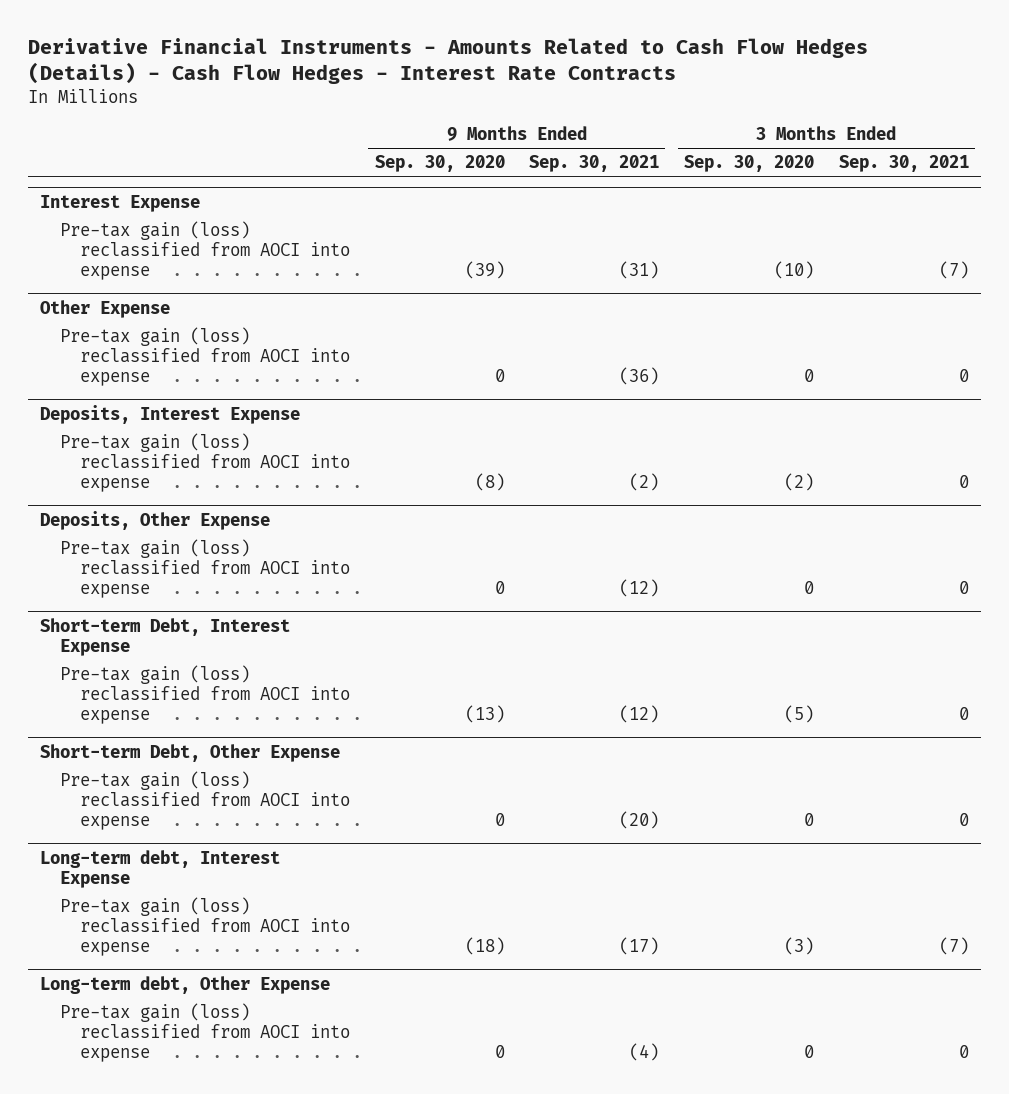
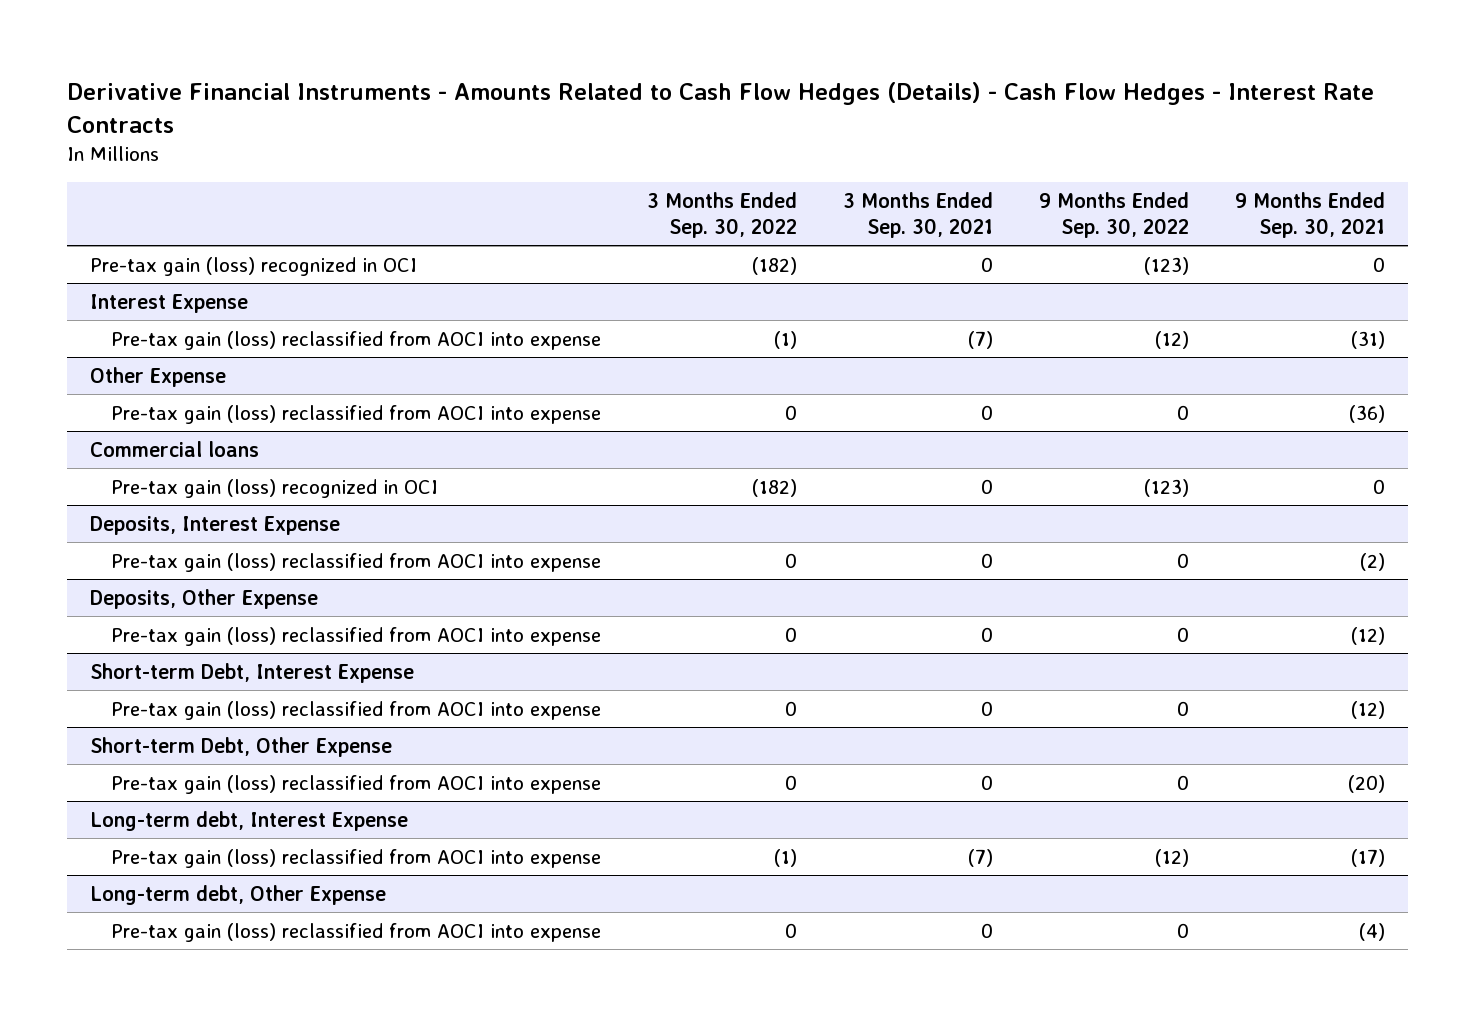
[374,155,505,173] Sep. 30, 2020 -> none
[684,155,815,173] Sep. 30, 2020 -> none
none -> [647,192,798,238] 3 Months Ended Sep. 30, 2022
none -> [1039,192,1190,238] 9 Months Ended Sep. 30, 2022
none -> [89,256,417,276] Pre-tax gain (loss) recognized in OCI
none -> [89,440,259,457] Commercial loans
none -> [111,478,439,498] Pre-tax gain (loss) recognized in OCI

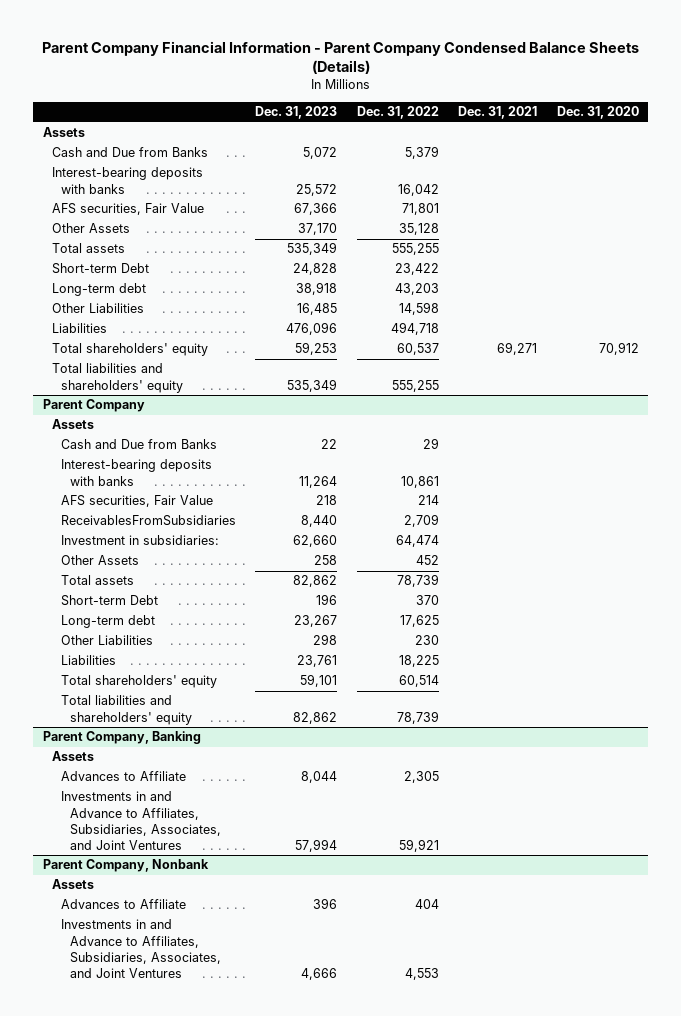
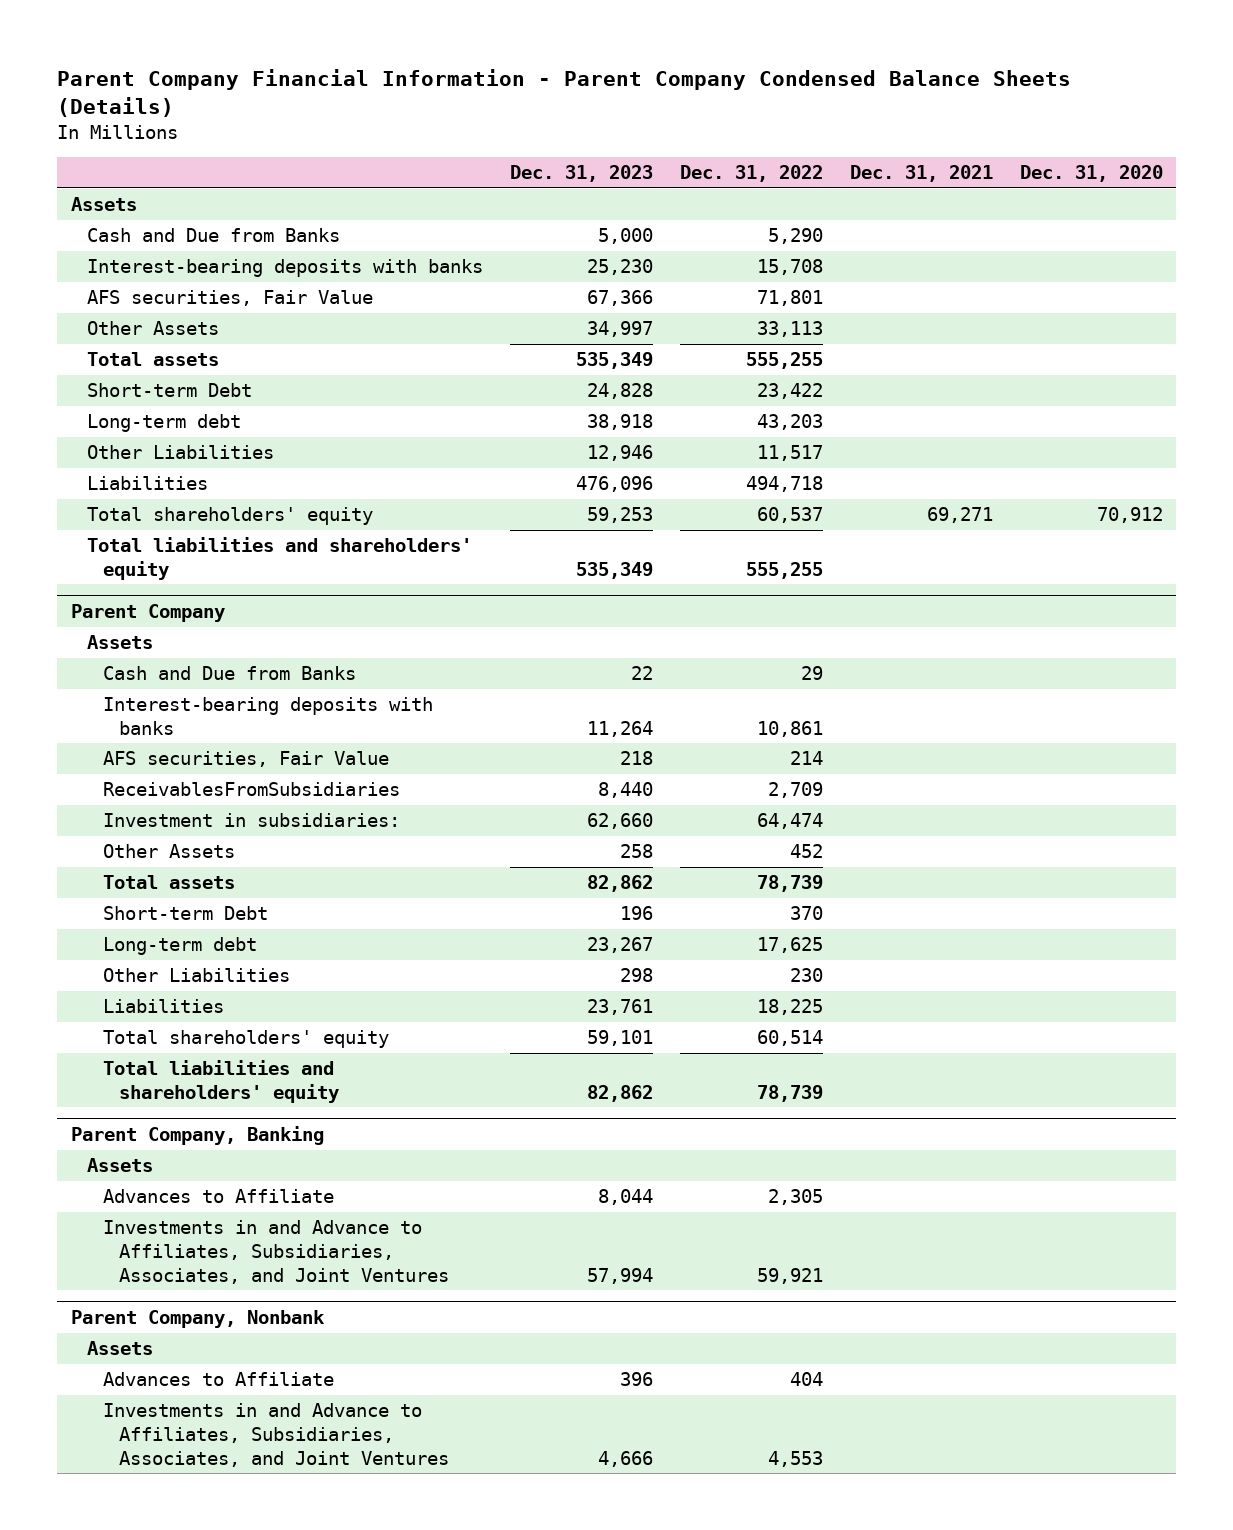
[303,147,338,160] 5,072 -> [597,228,653,245] 5,000
[404,146,439,160] 5,379 -> [767,228,823,245] 5,290
[296,183,338,196] 25,572 -> [586,259,653,276] 25,230
[397,183,439,196] 16,042 -> [756,259,823,276] 15,708
[298,223,338,236] 37,170 -> [586,321,653,338] 34,997
[398,223,439,236] 35,128 -> [756,321,823,338] 33,113
[297,303,338,316] 16,485 -> [586,445,653,462] 12,946
[398,302,439,316] 14,598 -> [756,445,823,462] 11,517

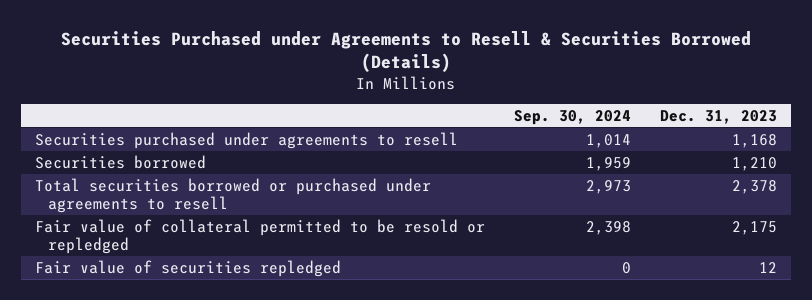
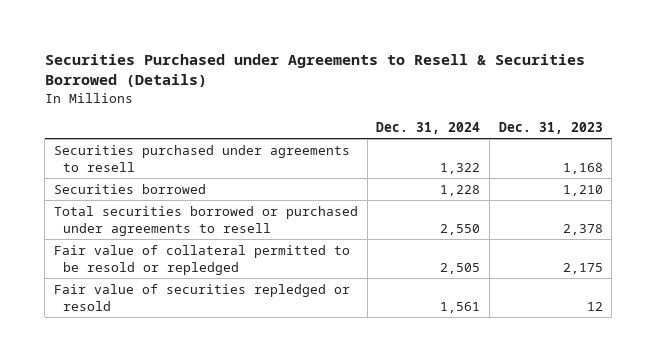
[513,109,631,125] Sep. 30, 2024 -> none
none -> [376,121,481,134] Dec. 31, 2024
[35,259,342,277] Fair value of securities repledged -> [54,283,351,311] Fair value of securities repledged or resold

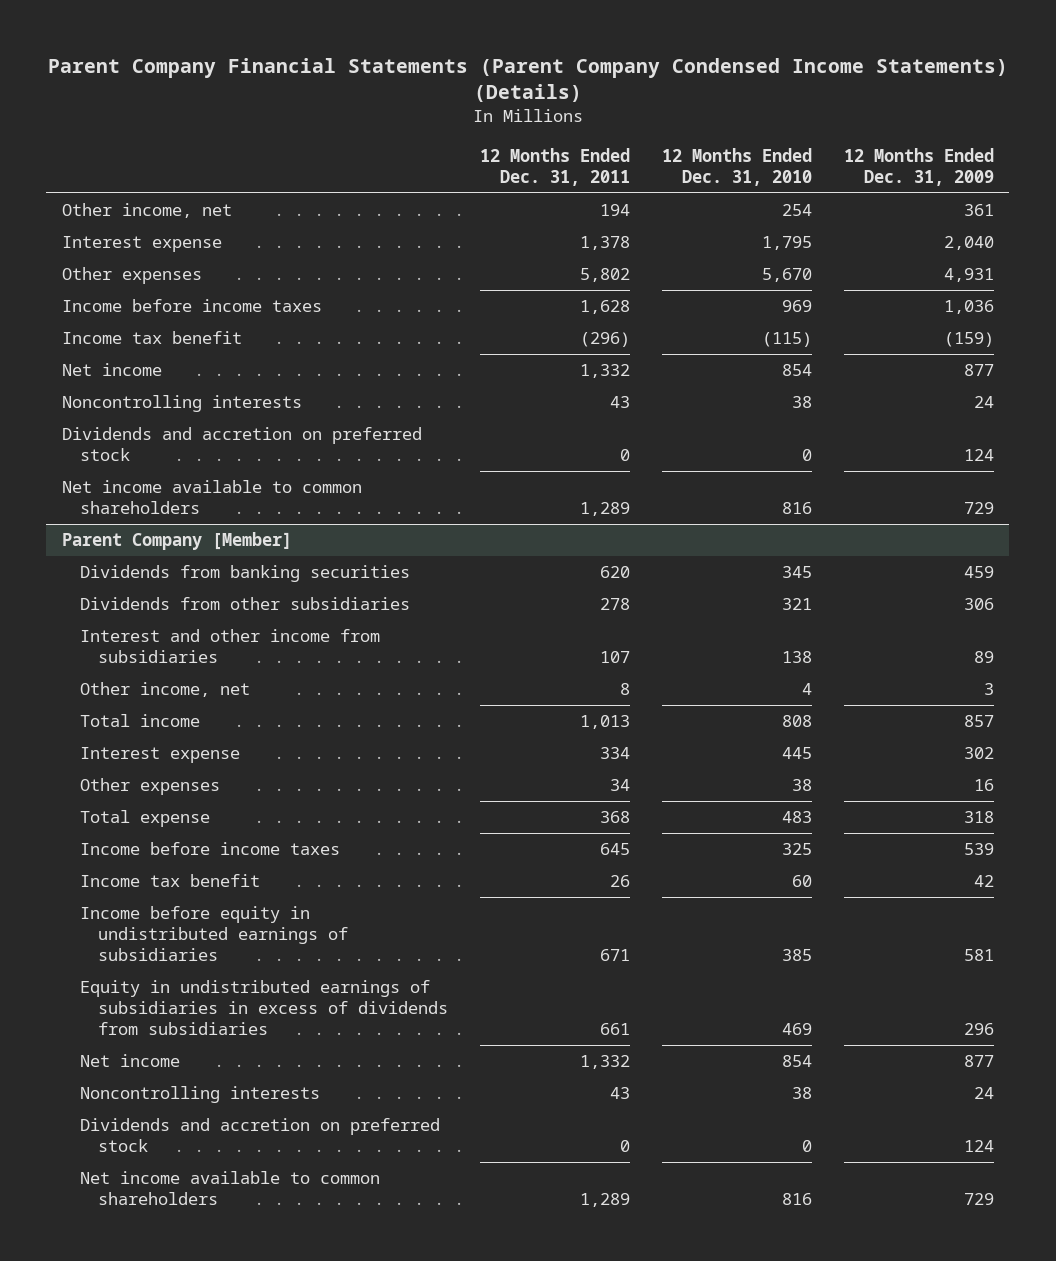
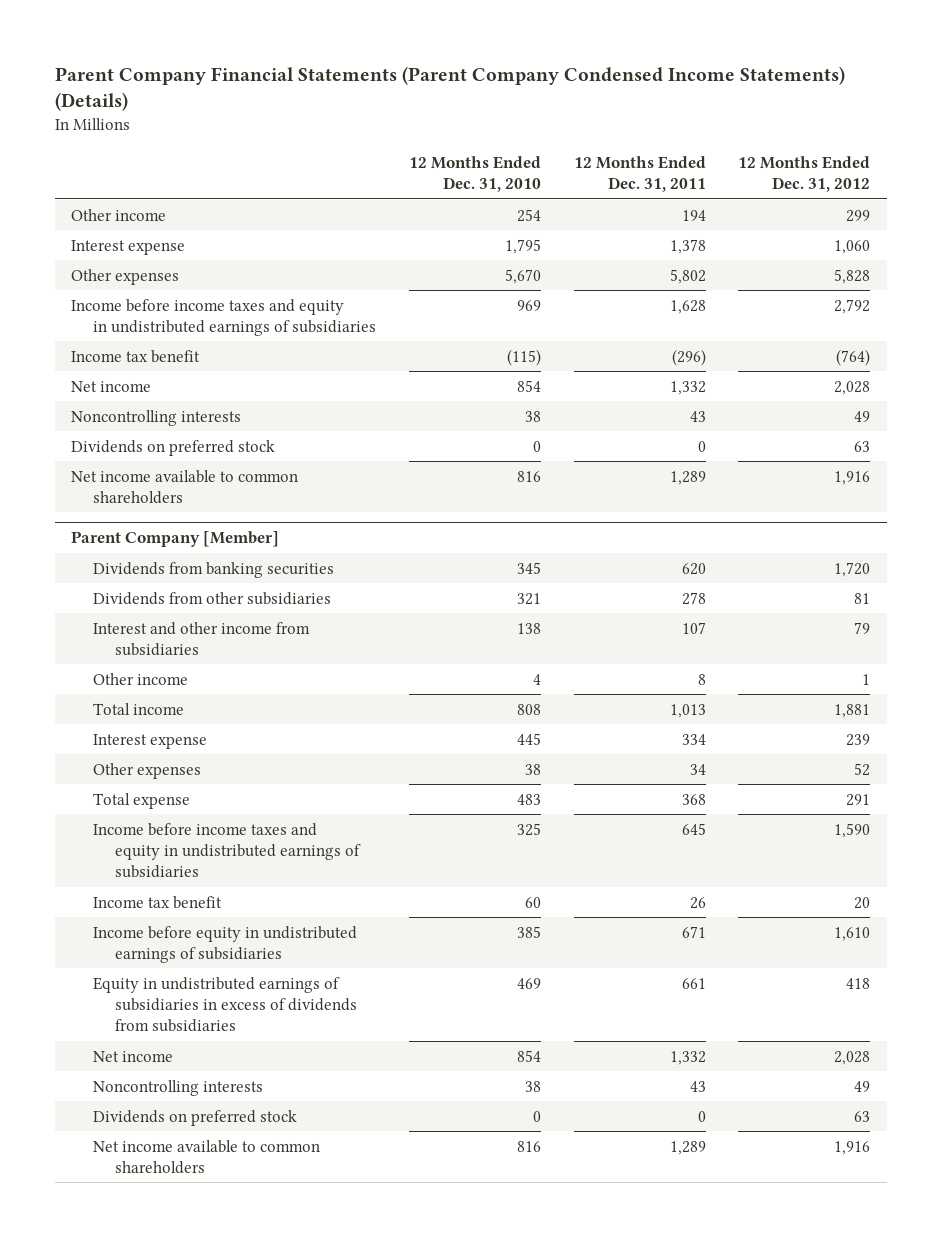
[843,147,994,186] 12 Months Ended Dec. 31, 2009 -> none
none -> [738,155,871,193] 12 Months Ended Dec. 31, 2012
[62,203,233,219] Other income, net -> [71,208,167,221] Other income
[62,299,323,313] Income before income taxes -> [71,298,376,336] Income before income taxes and equity in undistributed earnings of subsidiaries
[62,427,423,462] Dividends and accretion on preferred stock -> [71,439,276,456] Dividends on preferred stock
[80,682,251,698] Other income, net -> [92,672,188,685] Other income
[80,842,341,856] Income before income taxes -> [92,822,361,879] Income before income taxes and equity in undistributed earnings of subsidiaries
[80,1118,441,1153] Dividends and accretion on preferred stock -> [92,1109,297,1126] Dividends on preferred stock

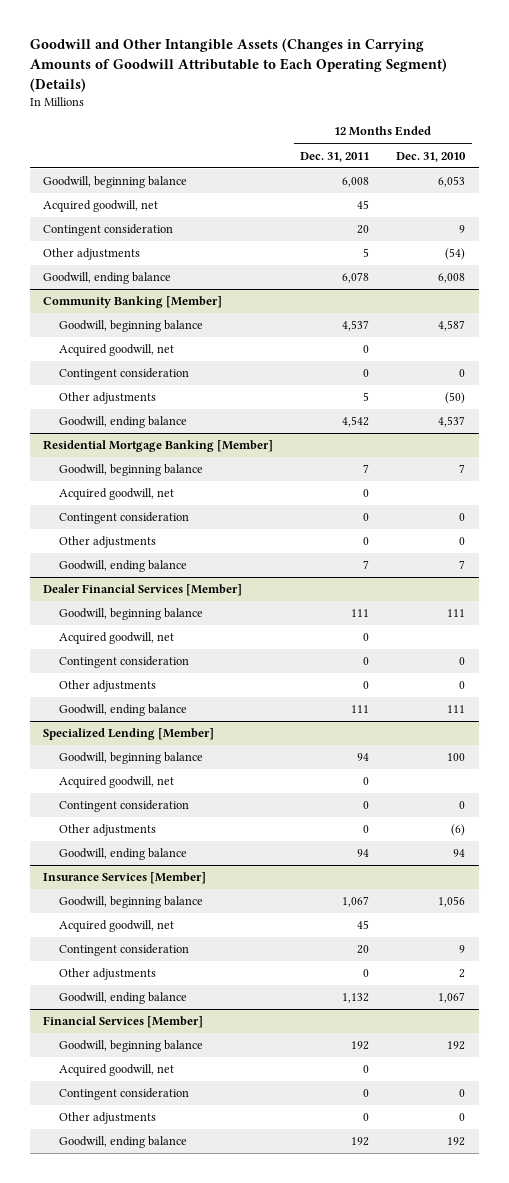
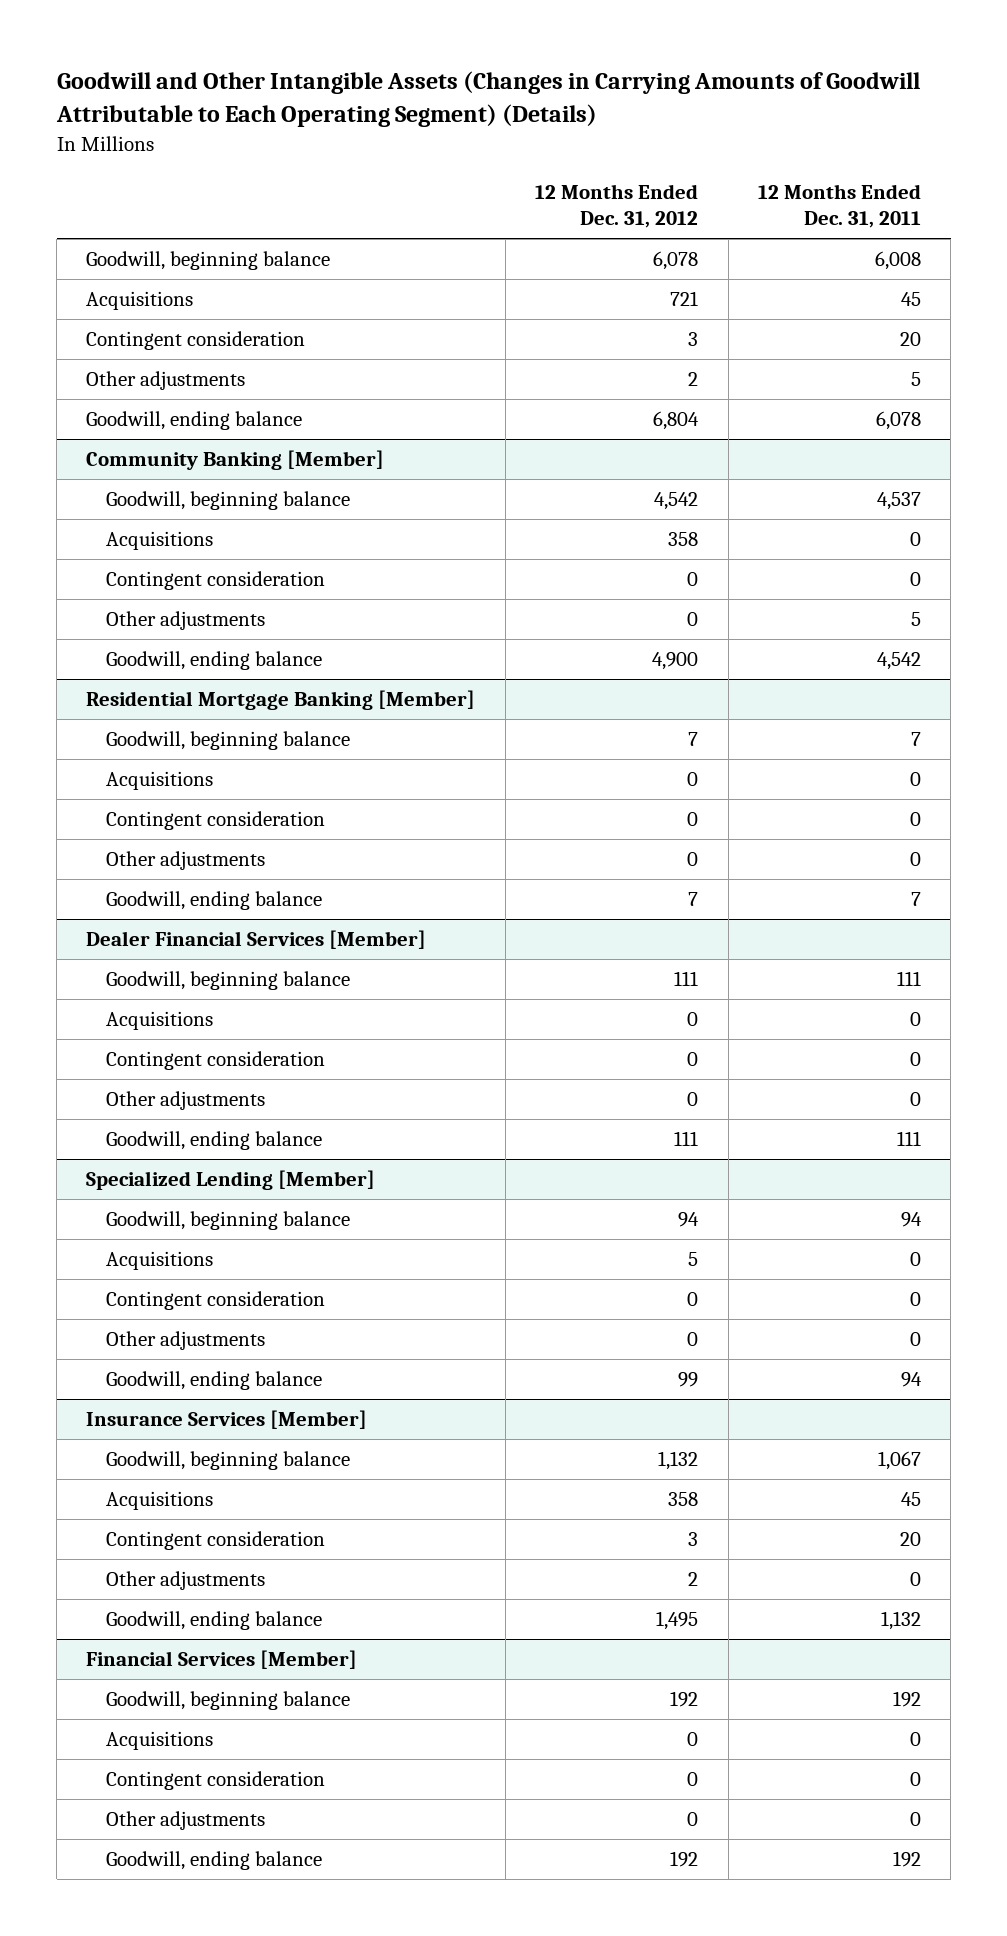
[396,151,467,162] Dec. 31, 2010 -> none
none -> [535,183,699,229] 12 Months Ended Dec. 31, 2012
[43,200,159,213] Acquired goodwill, net -> [86,291,194,311] Acquisitions
[59,344,175,357] Acquired goodwill, net -> [106,531,214,551] Acquisitions
[59,488,175,501] Acquired goodwill, net -> [106,771,214,791] Acquisitions
[59,632,175,645] Acquired goodwill, net -> [106,1011,214,1031] Acquisitions
[59,776,175,789] Acquired goodwill, net -> [106,1251,214,1271] Acquisitions
[59,920,175,933] Acquired goodwill, net -> [106,1491,214,1511] Acquisitions
[59,1064,175,1077] Acquired goodwill, net -> [106,1731,214,1751] Acquisitions

